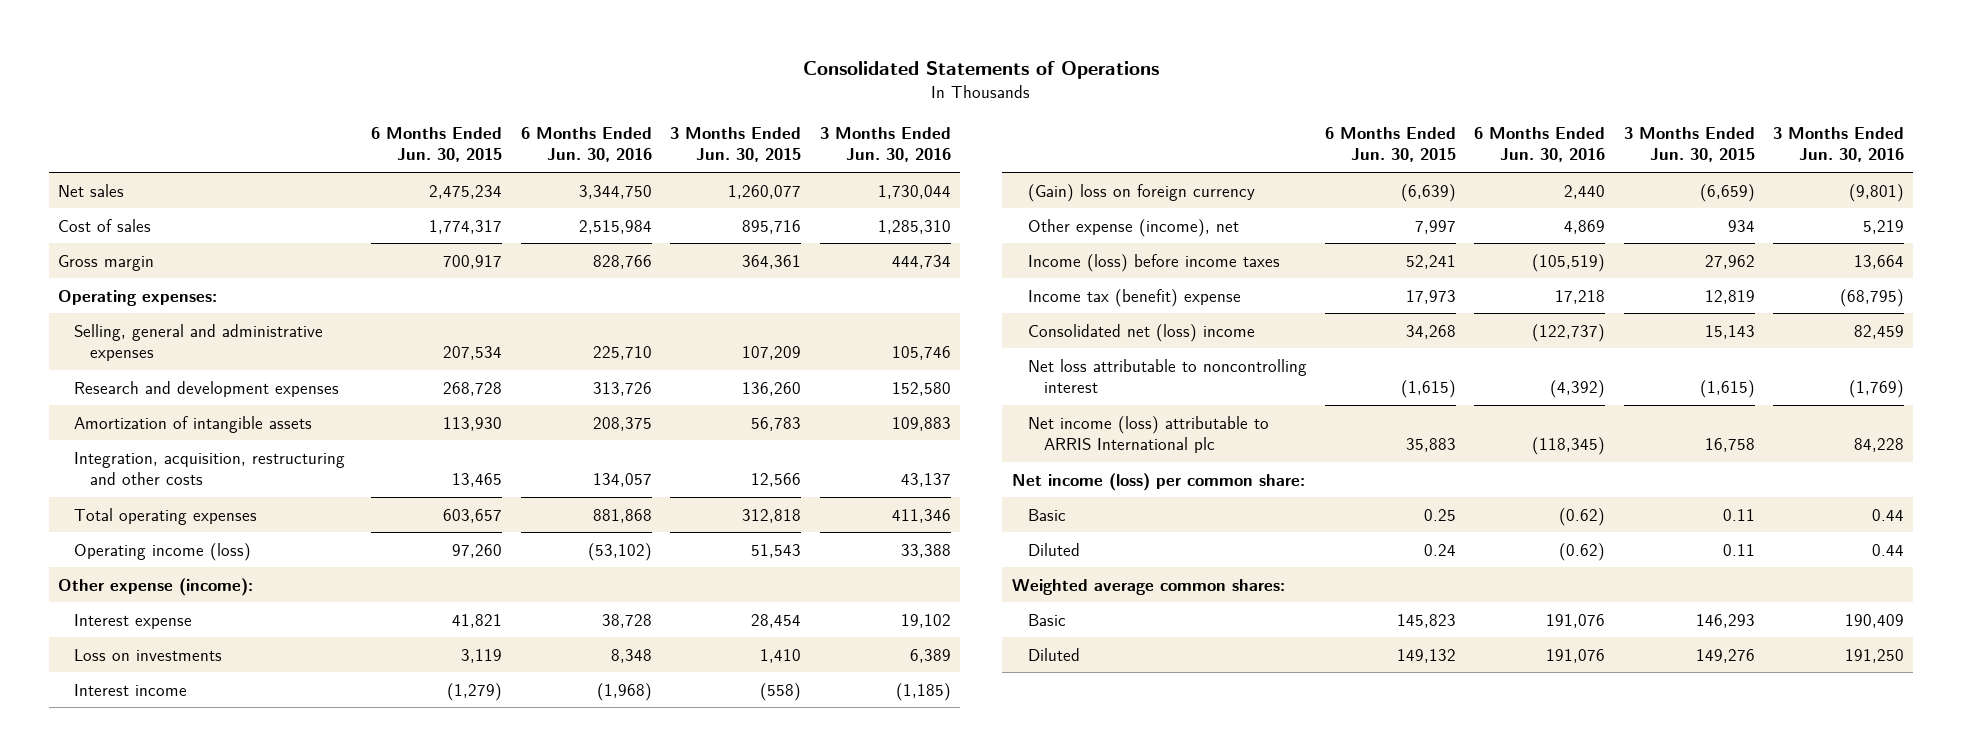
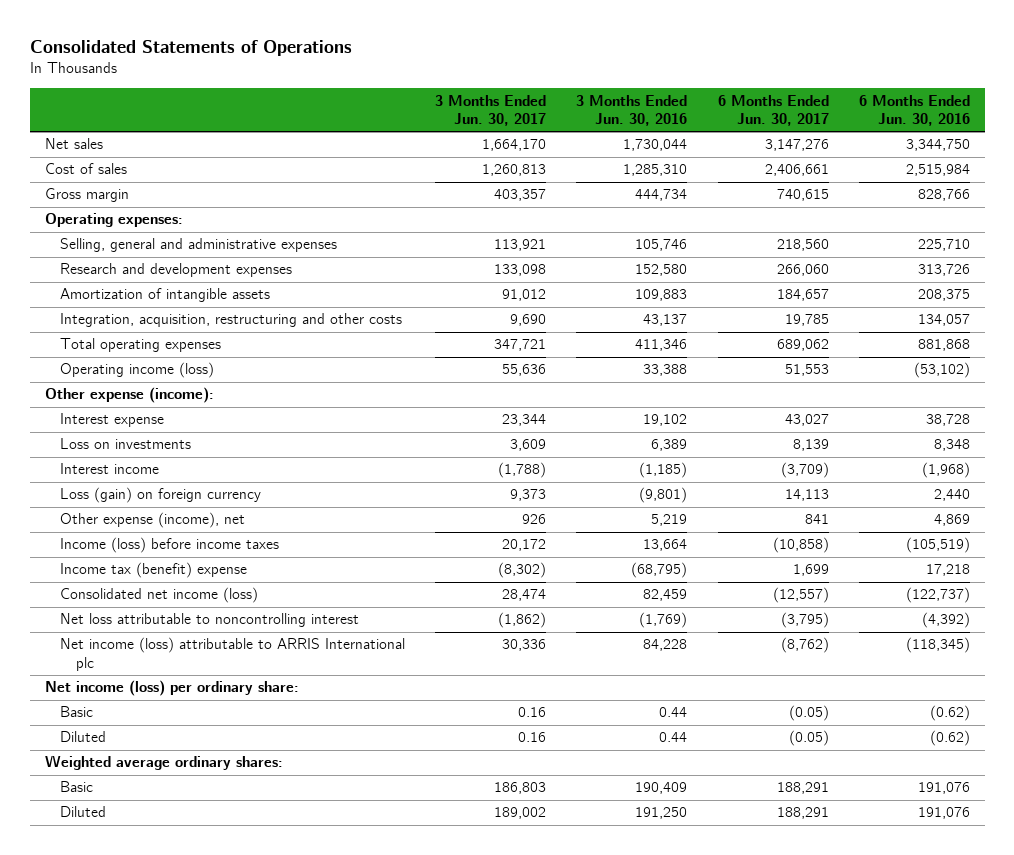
[371,126,503,163] 6 Months Ended Jun. 30, 2015 -> none
[670,126,802,163] 3 Months Ended Jun. 30, 2015 -> none
none -> [435,94,547,127] 3 Months Ended Jun. 30, 2017
none -> [717,94,829,127] 6 Months Ended Jun. 30, 2017
[1027,183,1255,202] (Gain) loss on foreign currency -> [60,487,262,504] Loss (gain) on foreign currency
[1027,323,1255,342] Consolidated net (loss) income -> [60,587,259,604] Consolidated net income (loss)
[1011,472,1305,491] Net income (loss) per common share: -> [44,680,299,697] Net income (loss) per ordinary share:
[1011,578,1285,595] Weighted average common shares: -> [44,755,283,771] Weighted average ordinary shares:

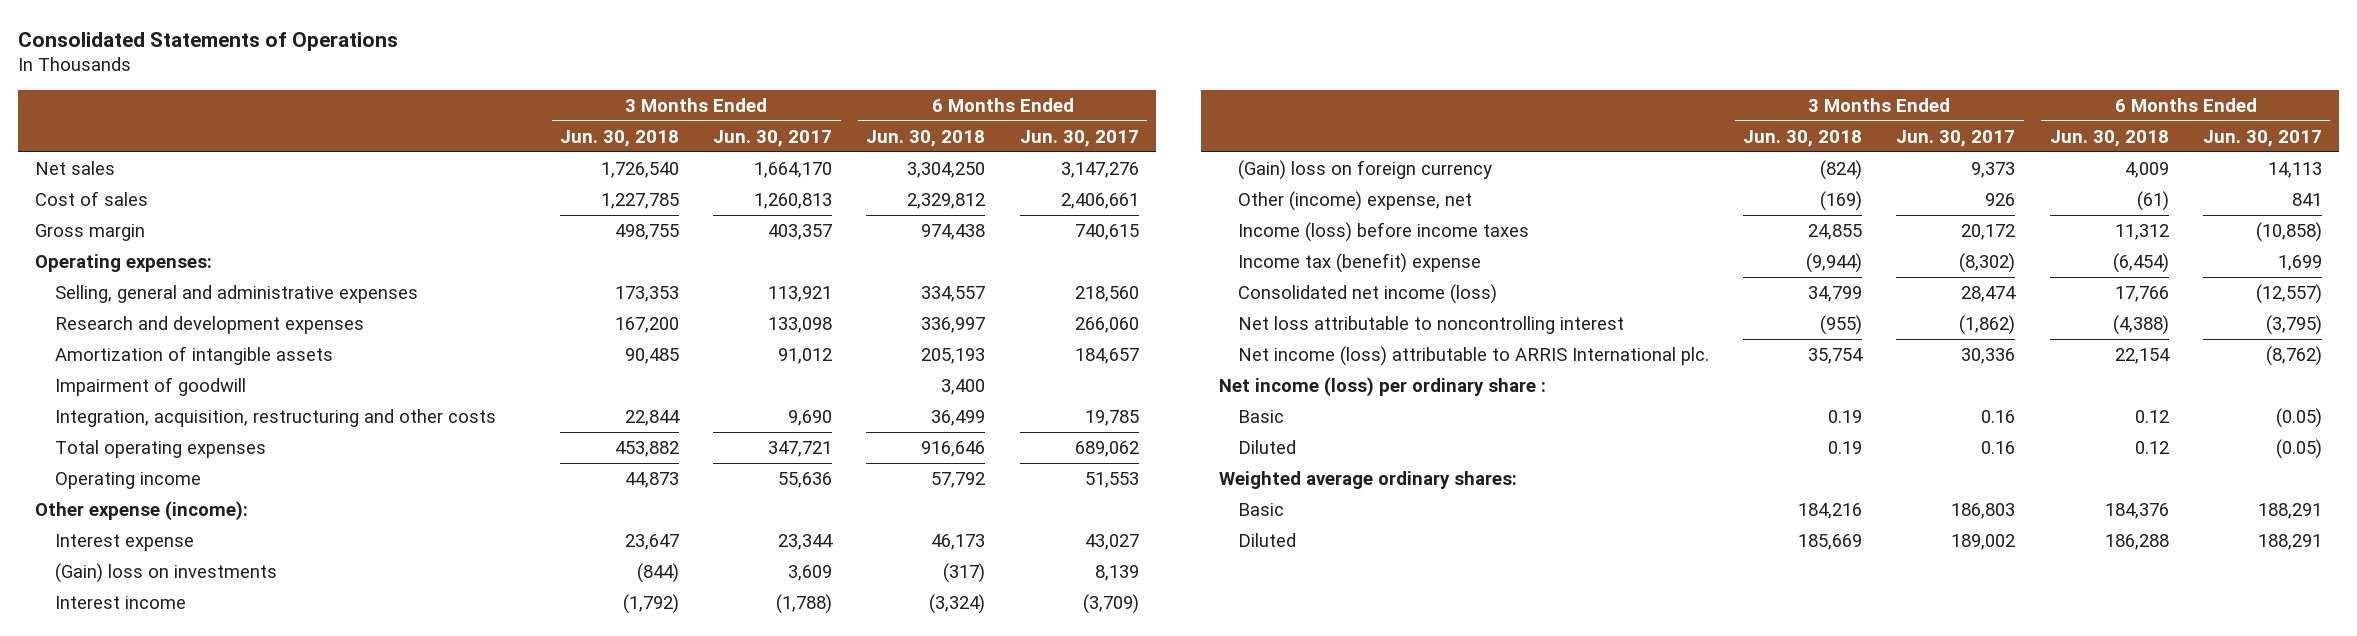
[576,94,688,127] 3 Months Ended Jun. 30, 2016 -> none
[858,94,970,127] 6 Months Ended Jun. 30, 2016 -> none
none -> [560,129,680,147] Jun. 30, 2018
none -> [866,129,986,147] Jun. 30, 2018
none -> [54,376,246,396] Impairment of goodwill
[60,362,215,379] Operating income (loss) -> [54,471,201,489] Operating income
[60,438,192,450] Loss on investments -> [54,562,277,583] (Gain) loss on investments
[60,487,262,504] Loss (gain) on foreign currency -> [1238,159,1493,180] (Gain) loss on foreign currency
[60,512,246,529] Other expense (income), net -> [1238,190,1473,211] Other (income) expense, net
[60,637,406,671] Net income (loss) attributable to ARRIS International plc -> [1238,345,1710,366] Net income (loss) attributable to ARRIS International plc.
[44,680,299,697] Net income (loss) per ordinary share: -> [1218,376,1546,397] Net income (loss) per ordinary share :

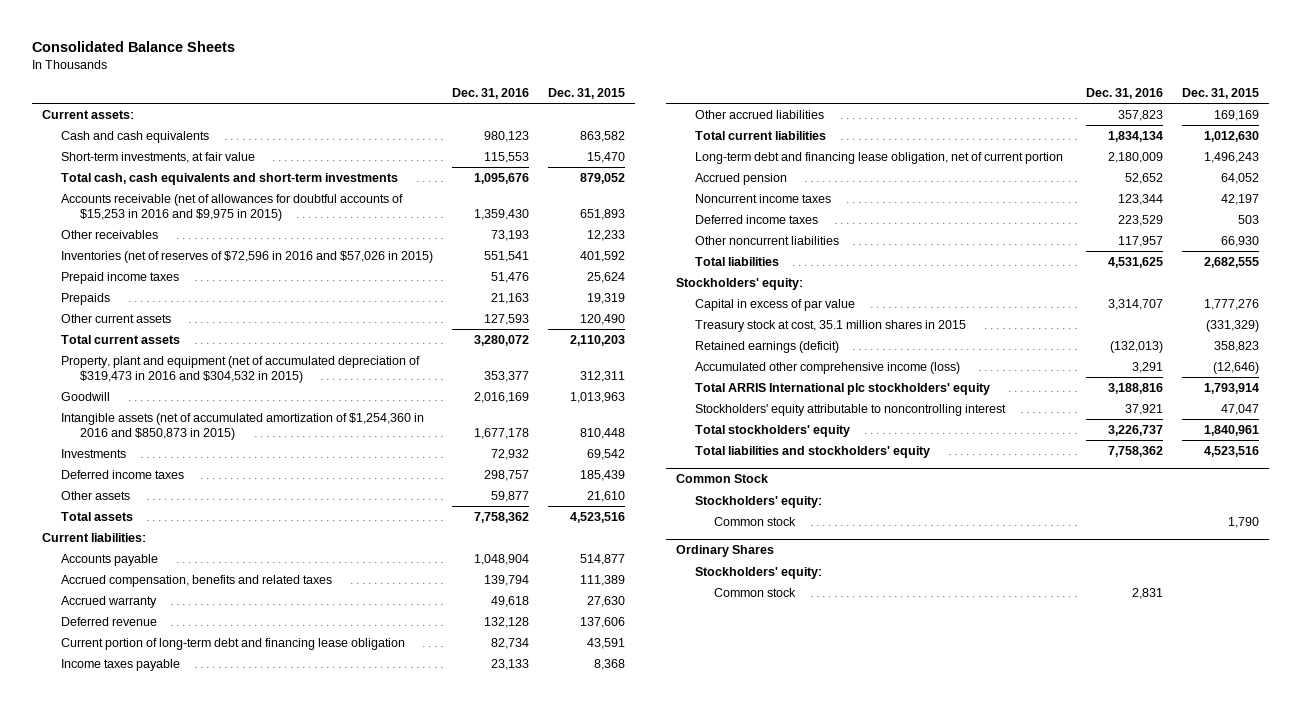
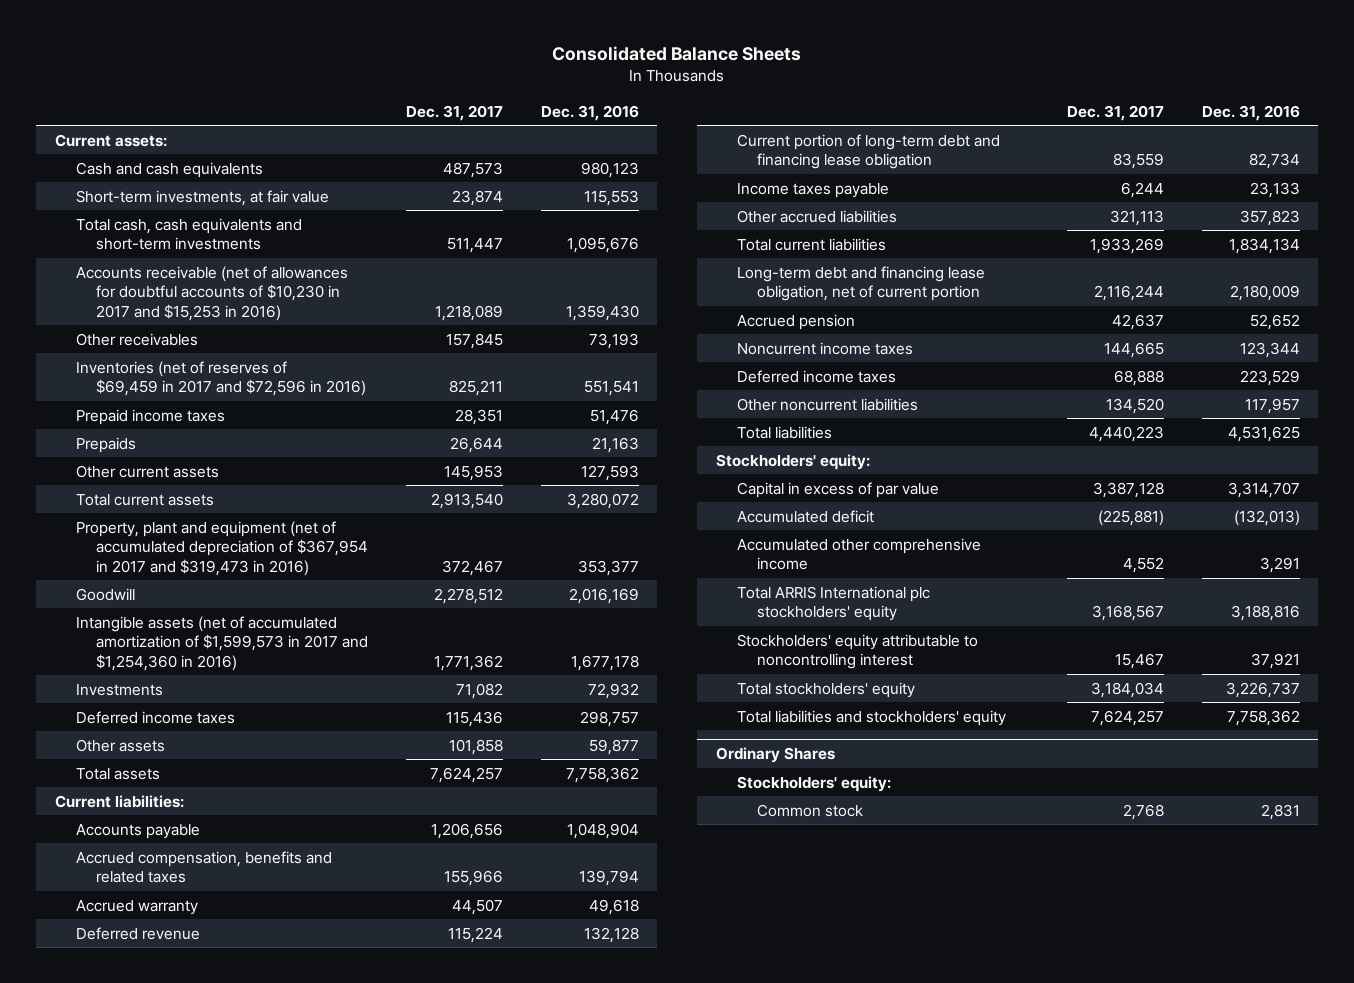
[548,87,626,99] Dec. 31, 2015 -> none
none -> [406,104,504,121] Dec. 31, 2017
[61,194,404,221] Accounts receivable (net of allowances for doubtful accounts of $15,253 in 2016 and $9,975 in 2015) -> [75,265,348,321] Accounts receivable (net of allowances for doubtful accounts of $10,230 in 2017 and $15,253 in 2016)
[61,251,434,264] Inventories (net of reserves of $72,596 in 2016 and $57,026 in 2015) -> [75,360,367,397] Inventories (net of reserves of $69,459 in 2017 and $72,596 in 2016)
[61,356,421,383] Property, plant and equipment (net of accumulated depreciation of $319,473 in 2016 and $304,532 in 2015) -> [75,520,369,576] Property, plant and equipment (net of accumulated depreciation of $367,954 in 2017 and $319,473 in 2016)
[61,413,425,440] Intangible assets (net of accumulated amortization of $1,254,360 in 2016 and $850,873 in 2015) -> [75,615,369,671] Intangible assets (net of accumulated amortization of $1,599,573 in 2017 and $1,254,360 in 2016)
[695,320,967,333] Treasury stock at cost, 35.1 million shares in 2015 -> none
[695,341,840,354] Retained earnings (deficit) -> [736,509,874,523] Accumulated deficit
[695,362,961,375] Accumulated other comprehensive income (loss) -> [736,537,981,571] Accumulated other comprehensive income
[675,474,768,484] Common Stock -> none
[695,496,823,509] Stockholders' equity: -> none
[714,517,797,527] Common stock -> none

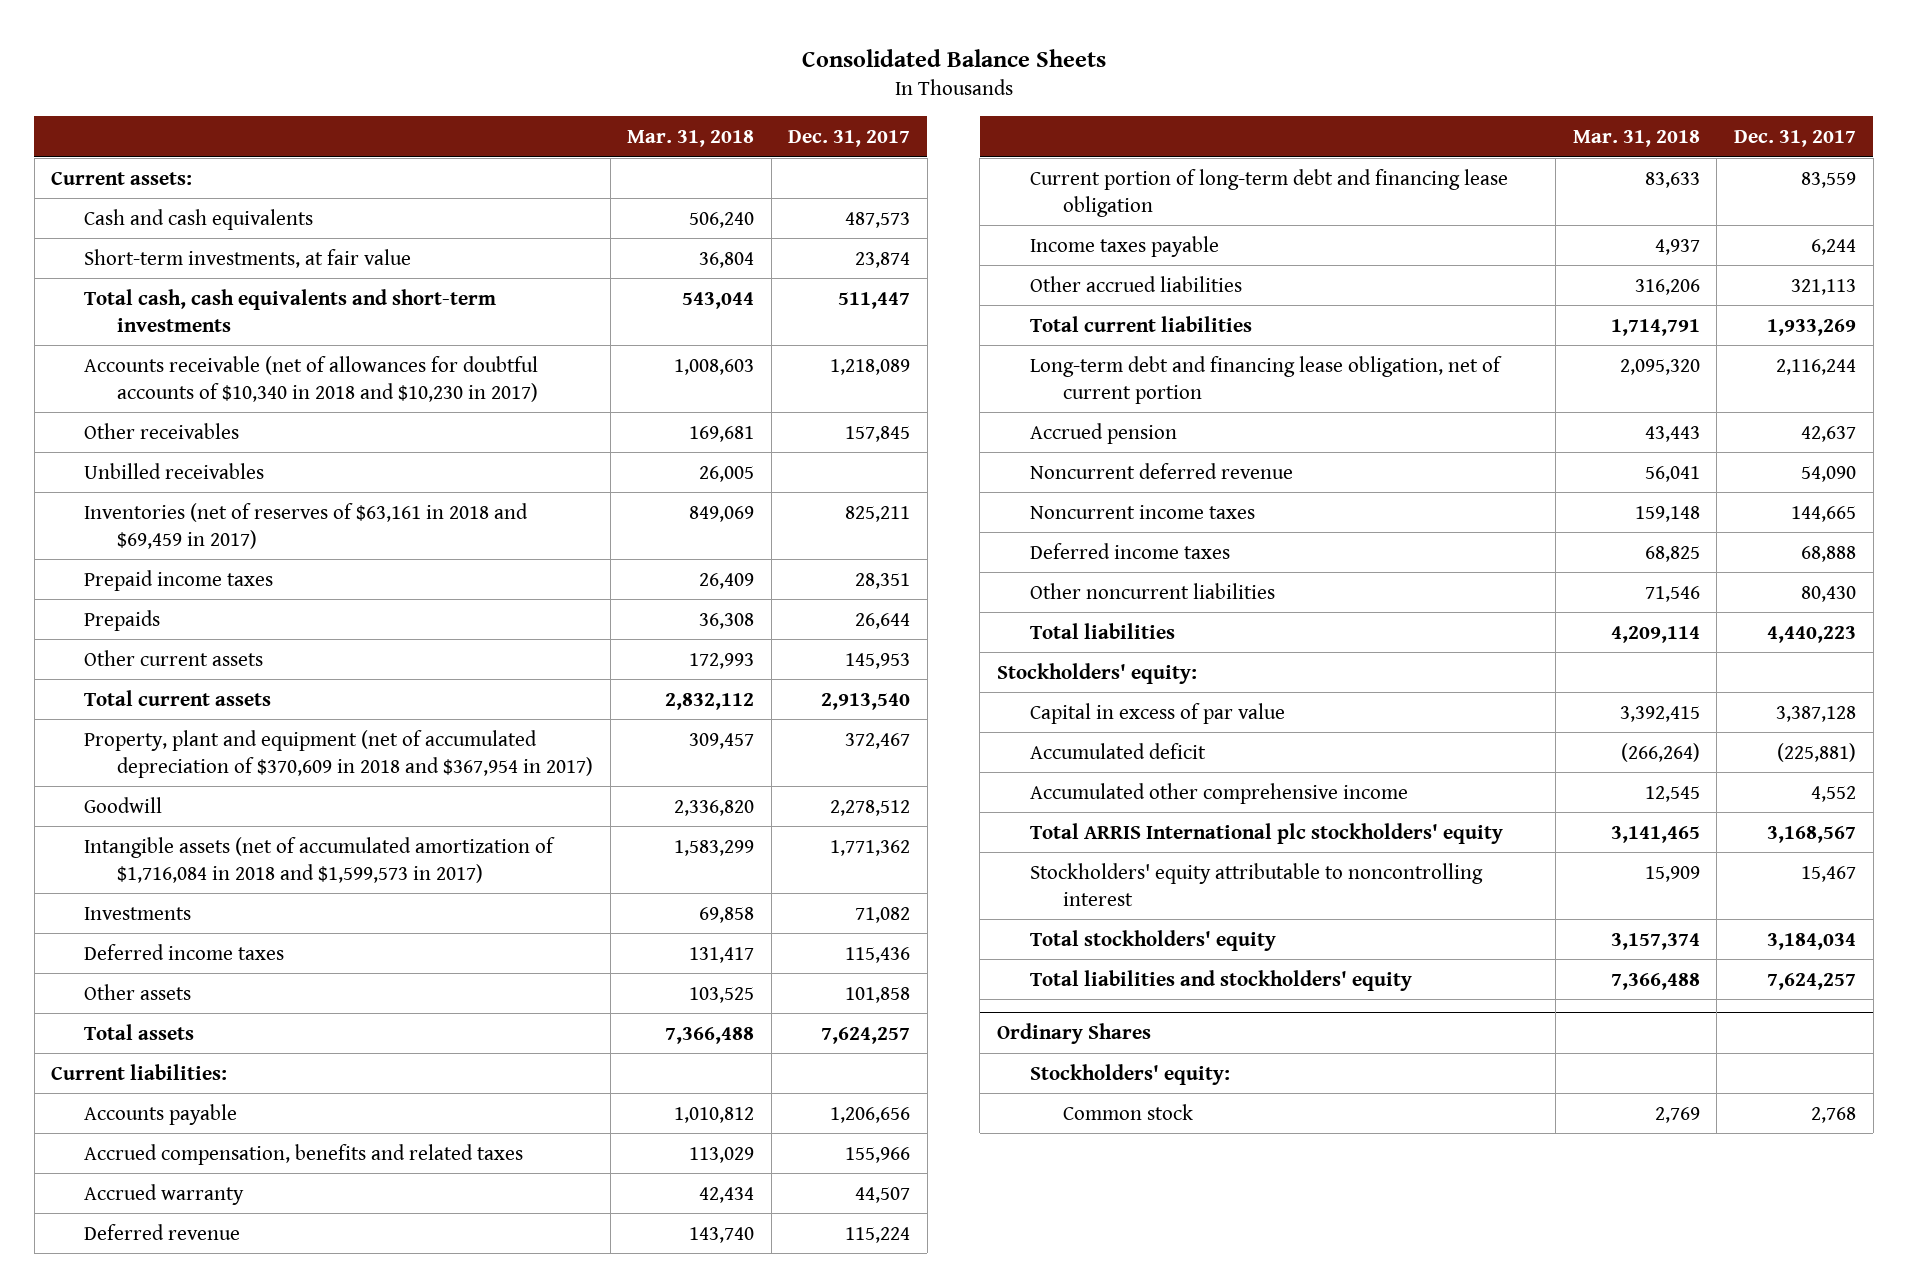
[540,104,639,121] Dec. 31, 2016 -> none
none -> [627,130,755,148] Mar. 31, 2018
[75,265,348,321] Accounts receivable (net of allowances for doubtful accounts of $10,230 in 2017 and $15,253 in 2016) -> [84,355,539,402] Accounts receivable (net of allowances for doubtful accounts of $10,340 in 2018 and $10,230 in 2017)
none -> [84,462,265,479] Unbilled receivables
[75,360,367,397] Inventories (net of reserves of $69,459 in 2017 and $72,596 in 2016) -> [84,502,529,549] Inventories (net of reserves of $63,161 in 2018 and $69,459 in 2017)
[75,520,369,576] Property, plant and equipment (net of accumulated depreciation of $367,954 in 2017 and $319,473 in 2016) -> [84,729,594,778] Property, plant and equipment (net of accumulated depreciation of $370,609 in 2018 and $367,954 in 2017)
[75,615,369,671] Intangible assets (net of accumulated amortization of $1,599,573 in 2017 and $1,254,360 in 2016) -> [84,836,556,883] Intangible assets (net of accumulated amortization of $1,716,084 in 2018 and $1,599,573 in 2017)
none -> [1029,462,1293,479] Noncurrent deferred revenue
[1106,397,1165,414] 134,520 -> [1800,585,1856,602] 80,430

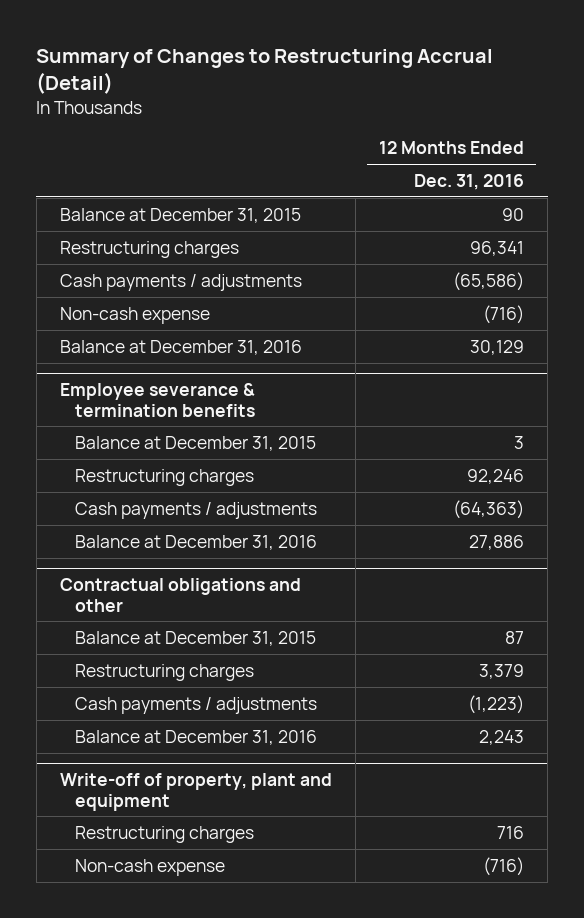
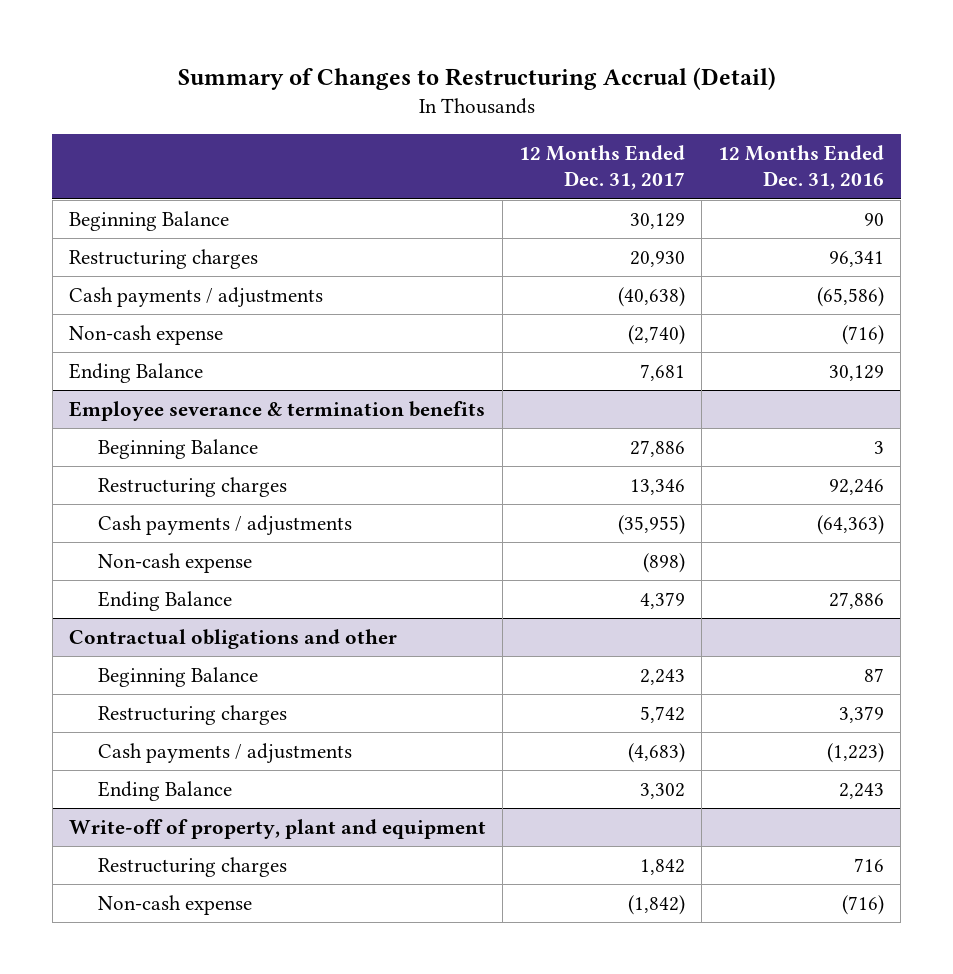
none -> [519,144,686,191] 12 Months Ended Dec. 31, 2017
[59,207,301,223] Balance at December 31, 2015 -> [68,210,229,231] Beginning Balance
[59,339,302,355] Balance at December 31, 2016 -> [68,362,203,383] Ending Balance
[75,435,317,451] Balance at December 31, 2015 -> [98,438,259,459] Beginning Balance
none -> [98,552,253,573] Non-cash expense
[75,534,318,550] Balance at December 31, 2016 -> [98,590,233,611] Ending Balance
[75,630,317,646] Balance at December 31, 2015 -> [98,666,259,687] Beginning Balance
[75,729,318,745] Balance at December 31, 2016 -> [98,780,233,801] Ending Balance

